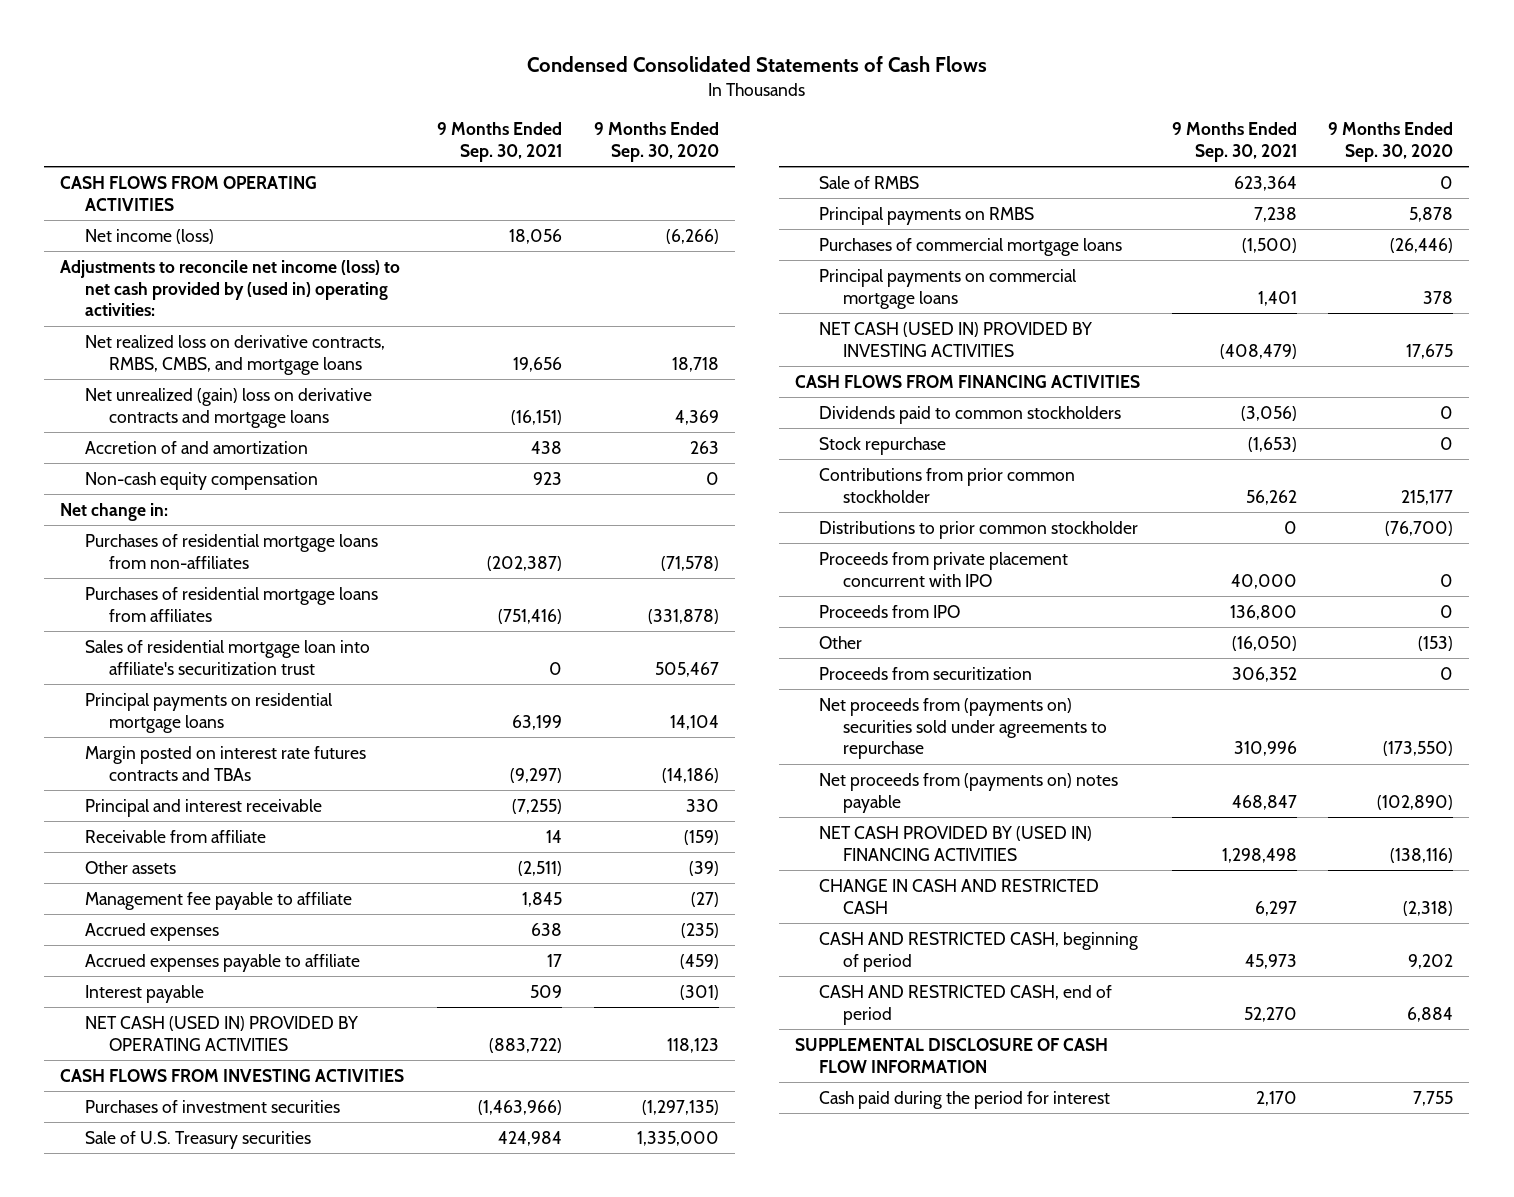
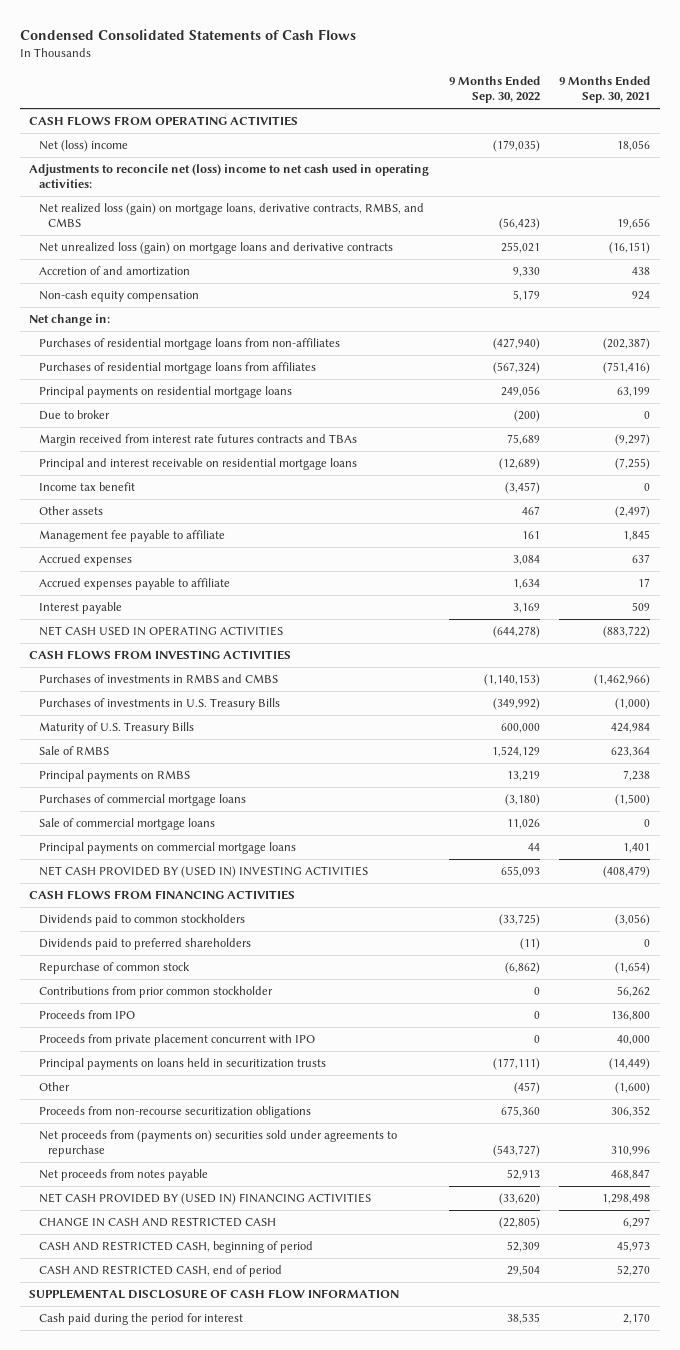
[593,122,719,163] 9 Months Ended Sep. 30, 2020 -> none
none -> [448,76,540,104] 9 Months Ended Sep. 30, 2022
[84,228,214,244] Net income (loss) -> [38,140,128,153] Net (loss) income
[60,259,401,317] Adjustments to reconcile net income (loss) to net cash provided by (used in) operating activities: -> [29,164,430,189] Adjustments to reconcile net (loss) income to net cash used in operating activities:
[84,334,385,375] Net realized loss on derivative contracts, RMBS, CMBS, and mortgage loans -> [38,203,424,228] Net realized loss (gain) on mortgage loans, derivative contracts, RMBS, and CMBS
[84,387,372,428] Net unrealized (gain) loss on derivative contracts and mortgage loans -> [38,242,393,255] Net unrealized loss (gain) on mortgage loans and derivative contracts
[533,471,563,485] 923 -> [632,291,651,301] 924
[84,639,370,675] Sales of residential mortgage loan into affiliate's securitization trust -> none
[84,829,266,843] Receivable from affiliate -> none
none -> [38,410,110,421] Due to broker
[84,745,366,781] Margin posted on interest rate futures contracts and TBAs -> [38,434,357,447] Margin received from interest rate futures contracts and TBAs
[84,798,322,817] Principal and interest receivable -> [38,458,357,471] Principal and interest receivable on residential mortgage loans
none -> [38,482,135,492] Income tax benefit
[518,860,563,876] (2,511) -> [615,506,651,519] (2,497)
[531,922,563,936] 638 -> [632,554,651,564] 637
[84,1015,358,1051] NET CASH (USED IN) PROVIDED BY OPERATING ACTIVITIES -> [38,626,283,637] NET CASH USED IN OPERATING ACTIVITIES
[84,1099,340,1113] Purchases of investment securities -> none
none -> [38,674,278,684] Purchases of investments in RMBS and CMBS
none -> [38,698,280,711] Purchases of investments in U.S. Treasury Bills
[84,1130,311,1149] Sale of U.S. Treasury securities -> [38,722,194,735] Maturity of U.S. Treasury Bills
none -> [38,818,215,831] Sale of commercial mortgage loans
[818,321,1092,357] NET CASH (USED IN) PROVIDED BY INVESTING ACTIVITIES -> [38,866,368,879] NET CASH PROVIDED BY (USED IN) INVESTING ACTIVITIES
none -> [38,938,251,951] Dividends paid to preferred shareholders
[818,436,946,455] Stock repurchase -> [38,962,190,975] Repurchase of common stock
[1247,436,1297,452] (1,653) -> [615,962,651,975] (1,654)
[818,520,1138,539] Distributions to prior common stockholder -> none
[818,551,1068,587] Proceeds from private placement concurrent with IPO -> [38,1034,315,1047] Proceeds from private placement concurrent with IPO
none -> [38,1058,326,1071] Principal payments on loans held in securitization trusts
[1231,635,1297,651] (16,050) -> [615,1082,651,1095] (1,600)
[818,666,1032,680] Proceeds from securitization -> [38,1106,311,1119] Proceeds from non-recourse securitization obligations
[818,772,1118,813] Net proceeds from (payments on) notes payable -> [38,1169,208,1182] Net proceeds from notes payable

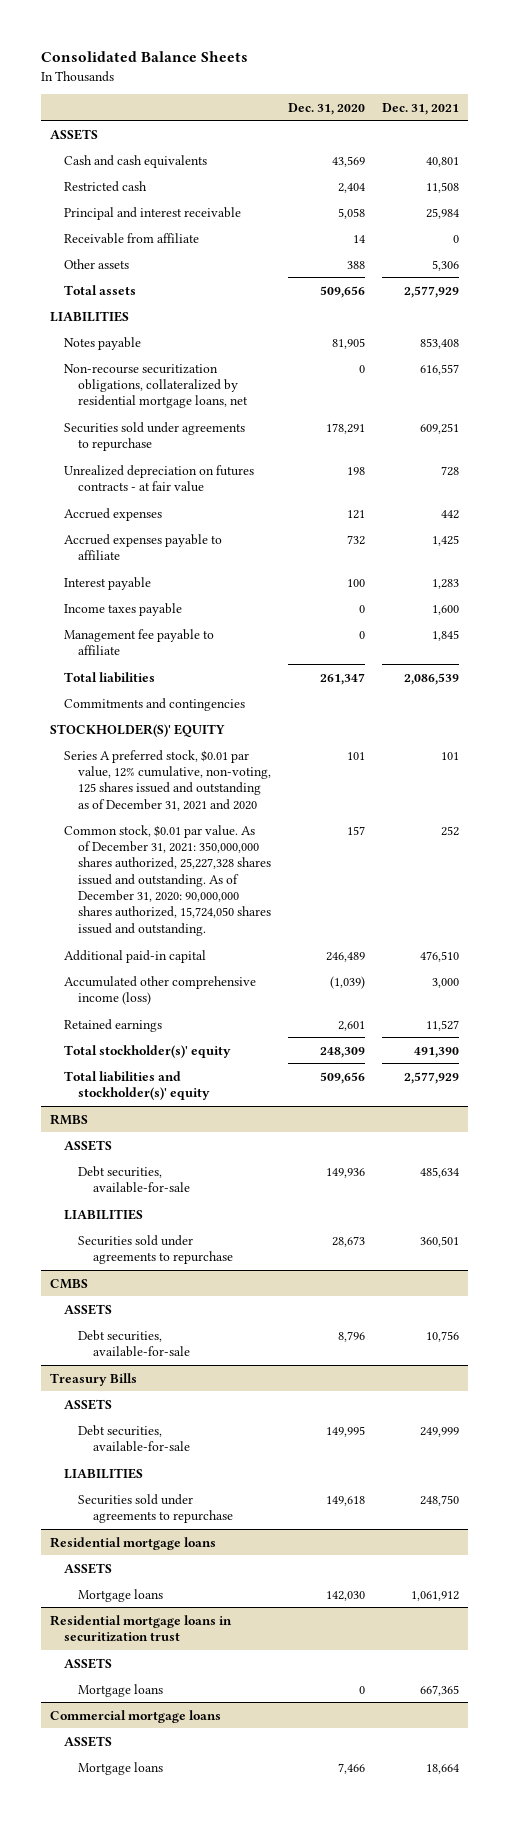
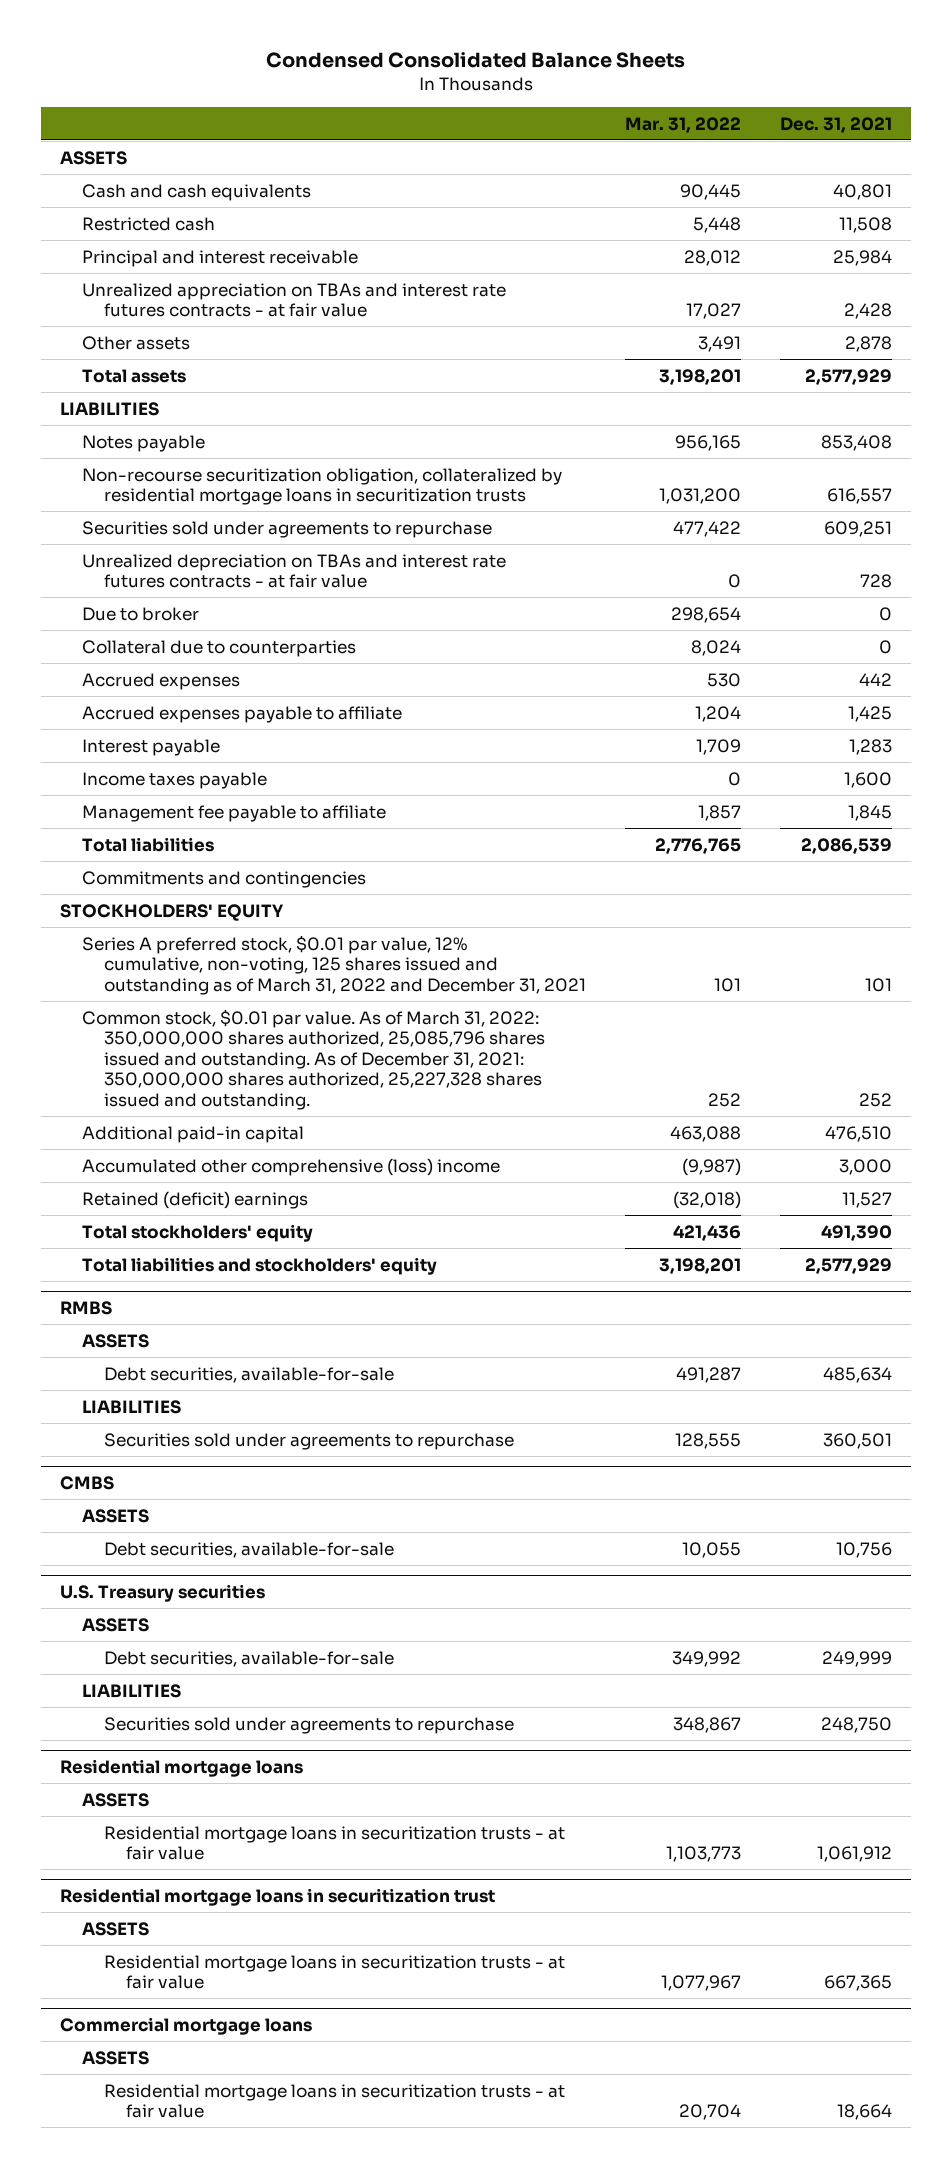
[41,51,249,63] Consolidated Balance Sheets -> [265,52,685,69] Condensed Consolidated Balance Sheets
[288,102,366,115] Dec. 31, 2020 -> none
none -> [624,116,741,133] Mar. 31, 2022
[64,232,200,244] Receivable from affiliate -> none
none -> [81,282,506,318] Unrealized appreciation on TBAs and interest rate futures contracts - at fair value
[432,259,460,271] 5,306 -> [844,335,892,352] 2,878
[64,363,249,409] Non-recourse securitization obligations, collateralized by residential mortgage loans, net -> [81,467,562,506] Non-recourse securitization obligation, collateralized by residential mortgage loans in securitization trusts
[64,464,255,492] Unrealized depreciation on futures contracts - at fair value -> [81,553,506,589] Unrealized depreciation on TBAs and interest rate futures contracts - at fair value
none -> [81,606,199,621] Due to broker
none -> [81,639,356,657] Collateral due to counterparties
[49,723,225,737] STOCKHOLDER(S)' EQUITY -> [60,903,285,921] STOCKHOLDERS' EQUITY
[64,749,272,811] Series A preferred stock, $0.01 par value, 12% cumulative, non-voting, 125 shares issued and outstanding as of December 31, 2021 and 2020 -> [81,934,586,995] Series A preferred stock, $0.01 par value, 12% cumulative, non-voting, 125 shares issued and outstanding as of March 31, 2022 and December 31, 2021
[64,824,272,936] Common stock, $0.01 par value. As of December 31, 2021: 350,000,000 shares authorized, 25,227,328 shares issued and outstanding. As of December 31, 2020: 90,000,000 shares authorized, 15,724,050 shares issued and outstanding. -> [81,1008,545,1111] Common stock, $0.01 par value. As of March 31, 2022: 350,000,000 shares authorized, 25,085,796 shares issued and outstanding. As of December 31, 2021: 350,000,000 shares authorized, 25,227,328 shares issued and outstanding.
[64,975,257,1005] Accumulated other comprehensive income (loss) -> [81,1157,500,1176] Accumulated other comprehensive (loss) income
[64,1018,163,1032] Retained earnings -> [81,1190,308,1209] Retained (deficit) earnings
[64,1044,232,1058] Total stockholder(s)' equity -> [81,1223,313,1242] Total stockholders' equity
[64,1070,211,1100] Total liabilities and stockholder(s)' equity -> [81,1256,437,1275] Total liabilities and stockholders' equity
[49,1372,137,1386] Treasury Bills -> [60,1583,266,1602] U.S. Treasury securities
[78,1588,164,1602] Mortgage loans -> [103,1825,565,1861] Residential mortgage loans in securitization trusts - at fair value
[78,1683,164,1697] Mortgage loans -> [103,1954,565,1990] Residential mortgage loans in securitization trusts - at fair value
[78,1761,164,1775] Mortgage loans -> [103,2083,565,2119] Residential mortgage loans in securitization trusts - at fair value

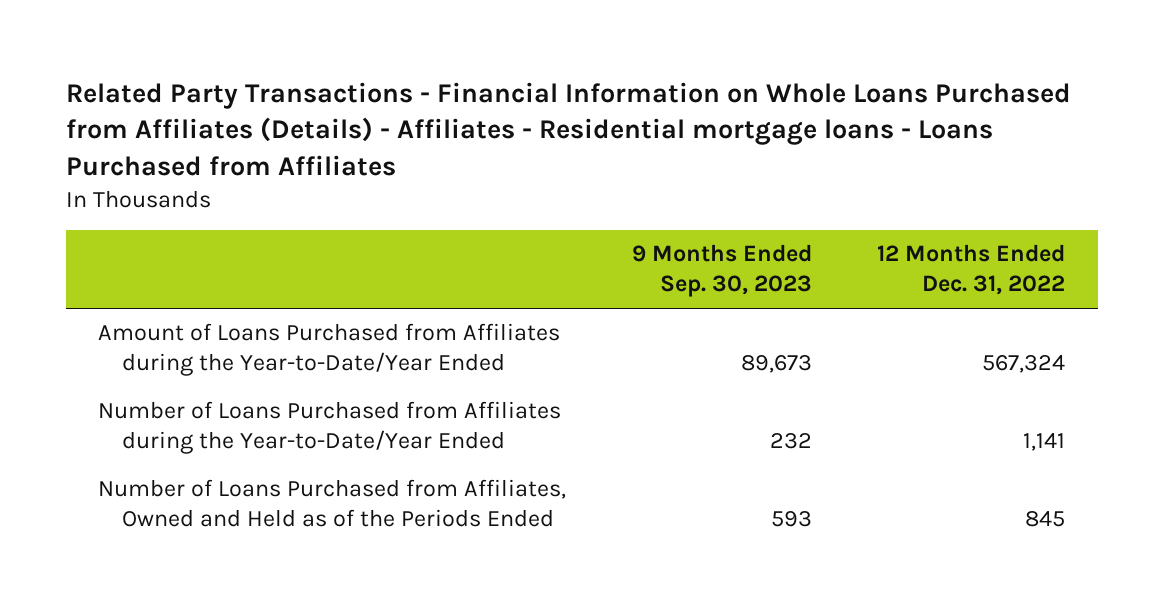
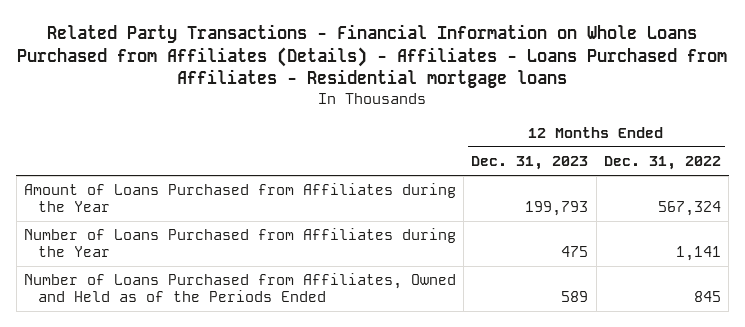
[65,82,1071,176] Related Party Transactions - Financial Information on Whole Loans Purchased from Affiliates (Details) - Affiliates - Residential mortgage loans - Loans Purchased from Affiliates -> [17,23,728,89] Related Party Transactions - Financial Information on Whole Loans Purchased from Affiliates (Details) - Affiliates - Loans Purchased from Affiliates - Residential mortgage loans
[631,244,812,298] 9 Months Ended Sep. 30, 2023 -> none
none -> [471,156,589,171] Dec. 31, 2023
[98,323,561,377] Amount of Loans Purchased from Affiliates during the Year-to-Date/Year Ended -> [23,183,456,213] Amount of Loans Purchased from Affiliates during the Year
[98,401,562,455] Number of Loans Purchased from Affiliates during the Year-to-Date/Year Ended -> [23,228,456,258] Number of Loans Purchased from Affiliates during the Year

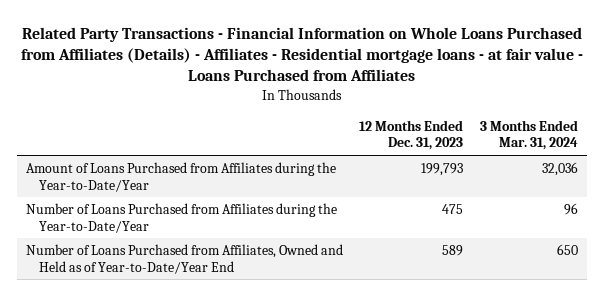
[17,23,728,89] Related Party Transactions - Financial Information on Whole Loans Purchased from Affiliates (Details) - Affiliates - Loans Purchased from Affiliates - Residential mortgage loans -> [20,26,583,82] Related Party Transactions - Financial Information on Whole Loans Purchased from Affiliates (Details) - Affiliates - Residential mortgage loans - at fair value - Loans Purchased from Affiliates
[603,156,721,171] Dec. 31, 2022 -> none
none -> [480,119,579,151] 3 Months Ended Mar. 31, 2024
[23,183,456,213] Amount of Loans Purchased from Affiliates during the Year -> [25,162,336,192] Amount of Loans Purchased from Affiliates during the Year-to-Date/Year
[23,228,456,258] Number of Loans Purchased from Affiliates during the Year -> [25,203,337,233] Number of Loans Purchased from Affiliates during the Year-to-Date/Year
[23,273,456,303] Number of Loans Purchased from Affiliates, Owned and Held as of the Periods Ended -> [25,244,343,274] Number of Loans Purchased from Affiliates, Owned and Held as of Year-to-Date/Year End

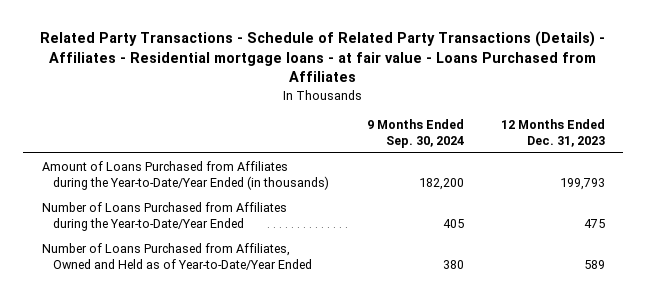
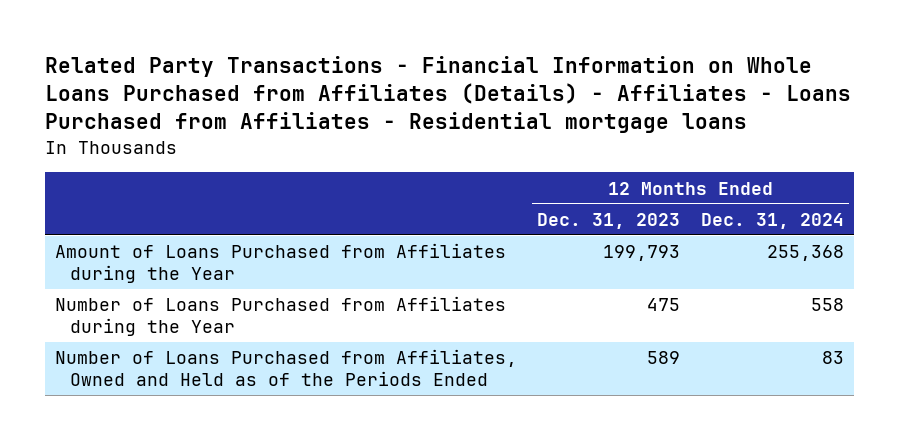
[40,30,606,83] Related Party Transactions - Schedule of Related Party Transactions (Details) - Affiliates - Residential mortgage loans - at fair value - Loans Purchased from Affiliates -> [44,55,851,134] Related Party Transactions - Financial Information on Whole Loans Purchased from Affiliates (Details) - Affiliates - Loans Purchased from Affiliates - Residential mortgage loans
[366,119,464,148] 9 Months Ended Sep. 30, 2024 -> none
none -> [700,212,844,229] Dec. 31, 2024
[41,161,330,190] Amount of Loans Purchased from Affiliates during the Year-to-Date/Year Ended (in thousands) -> [54,243,506,283] Amount of Loans Purchased from Affiliates during the Year
[41,202,287,231] Number of Loans Purchased from Affiliates during the Year-to-Date/Year Ended -> [54,296,506,336] Number of Loans Purchased from Affiliates during the Year
[41,243,313,270] Number of Loans Purchased from Affiliates, Owned and Held as of Year-to-Date/Year Ended -> [54,349,517,386] Number of Loans Purchased from Affiliates, Owned and Held as of the Periods Ended

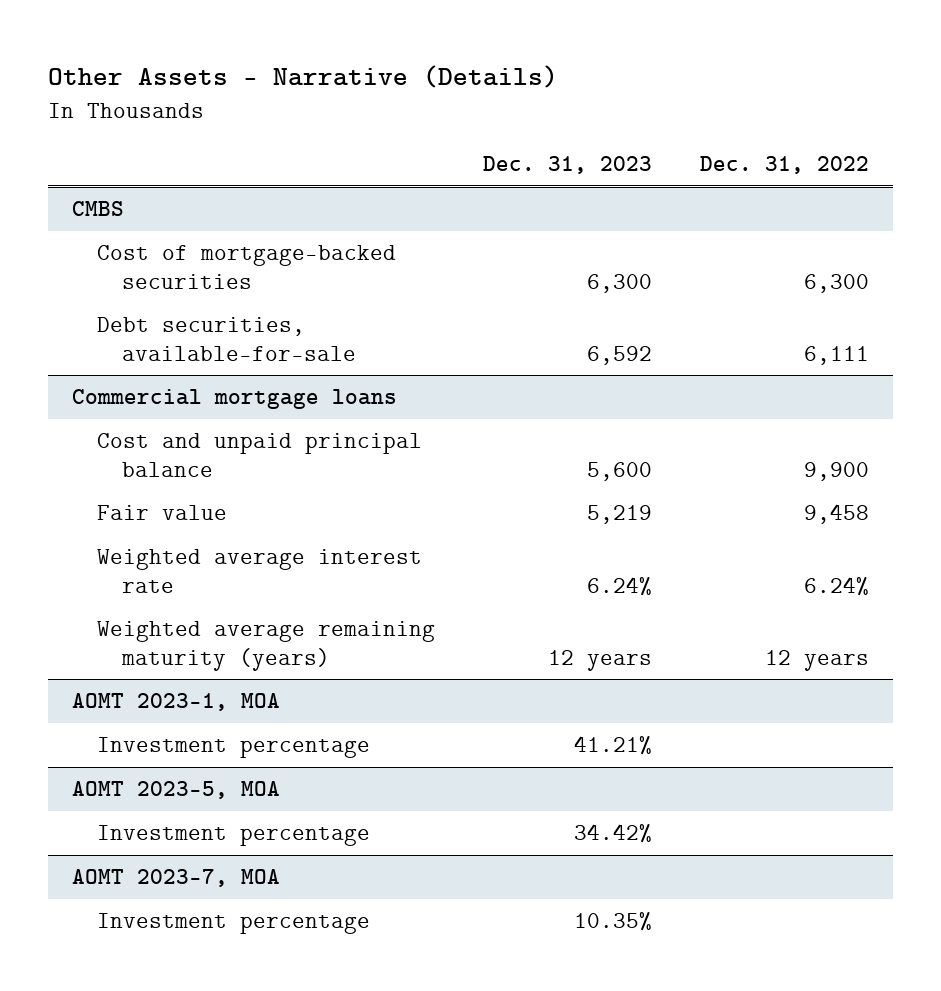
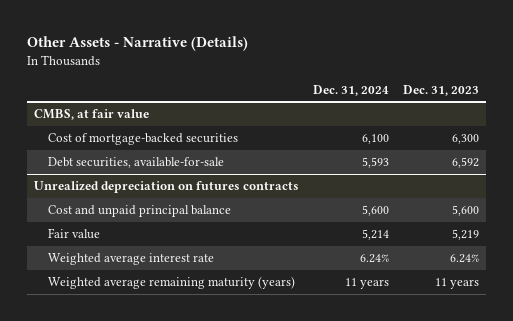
[700,156,870,175] Dec. 31, 2022 -> none
none -> [312,84,389,96] Dec. 31, 2024
[71,201,124,217] CMBS -> [33,109,149,121] CMBS, at fair value
[71,389,397,410] Commercial mortgage loans -> [33,181,299,194] Unrealized depreciation on futures contracts
[71,693,280,712] AOMT 2023-1, MOA -> none
[96,737,370,759] Investment percentage -> none
[71,781,280,800] AOMT 2023-5, MOA -> none
[96,825,370,847] Investment percentage -> none
[71,869,280,888] AOMT 2023-7, MOA -> none
[96,913,370,935] Investment percentage -> none
[547,649,652,671] 12 years -> [434,278,479,290] 11 years

